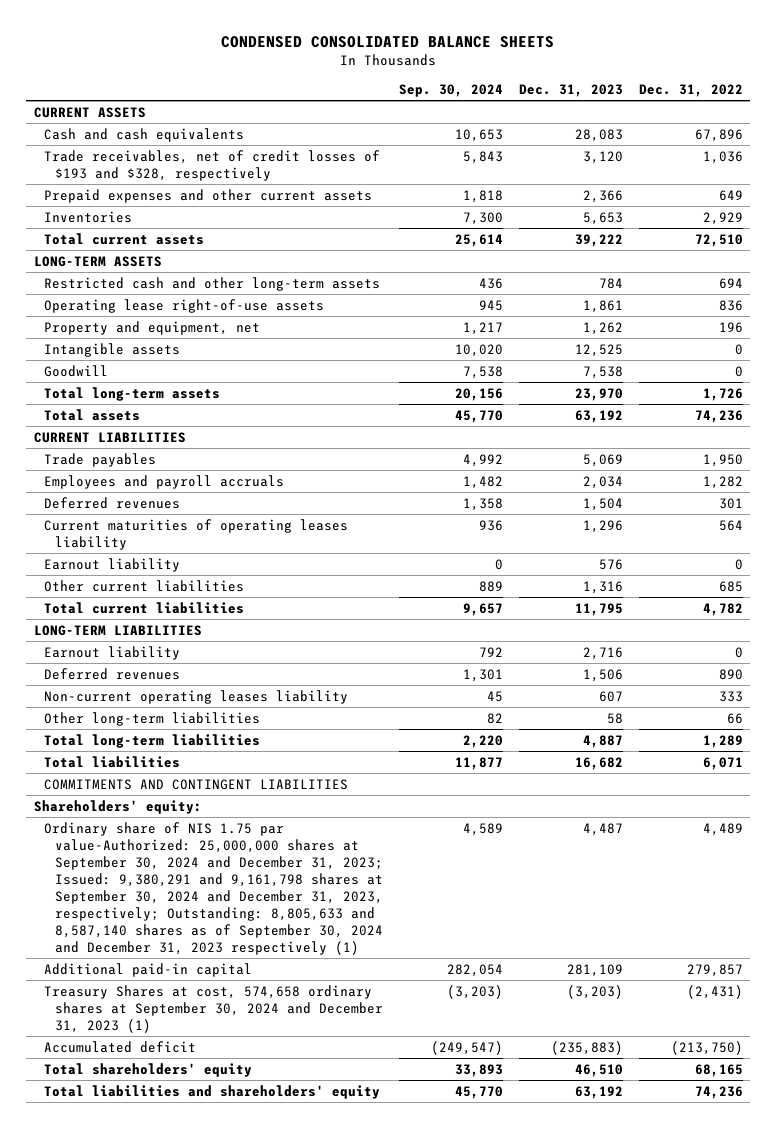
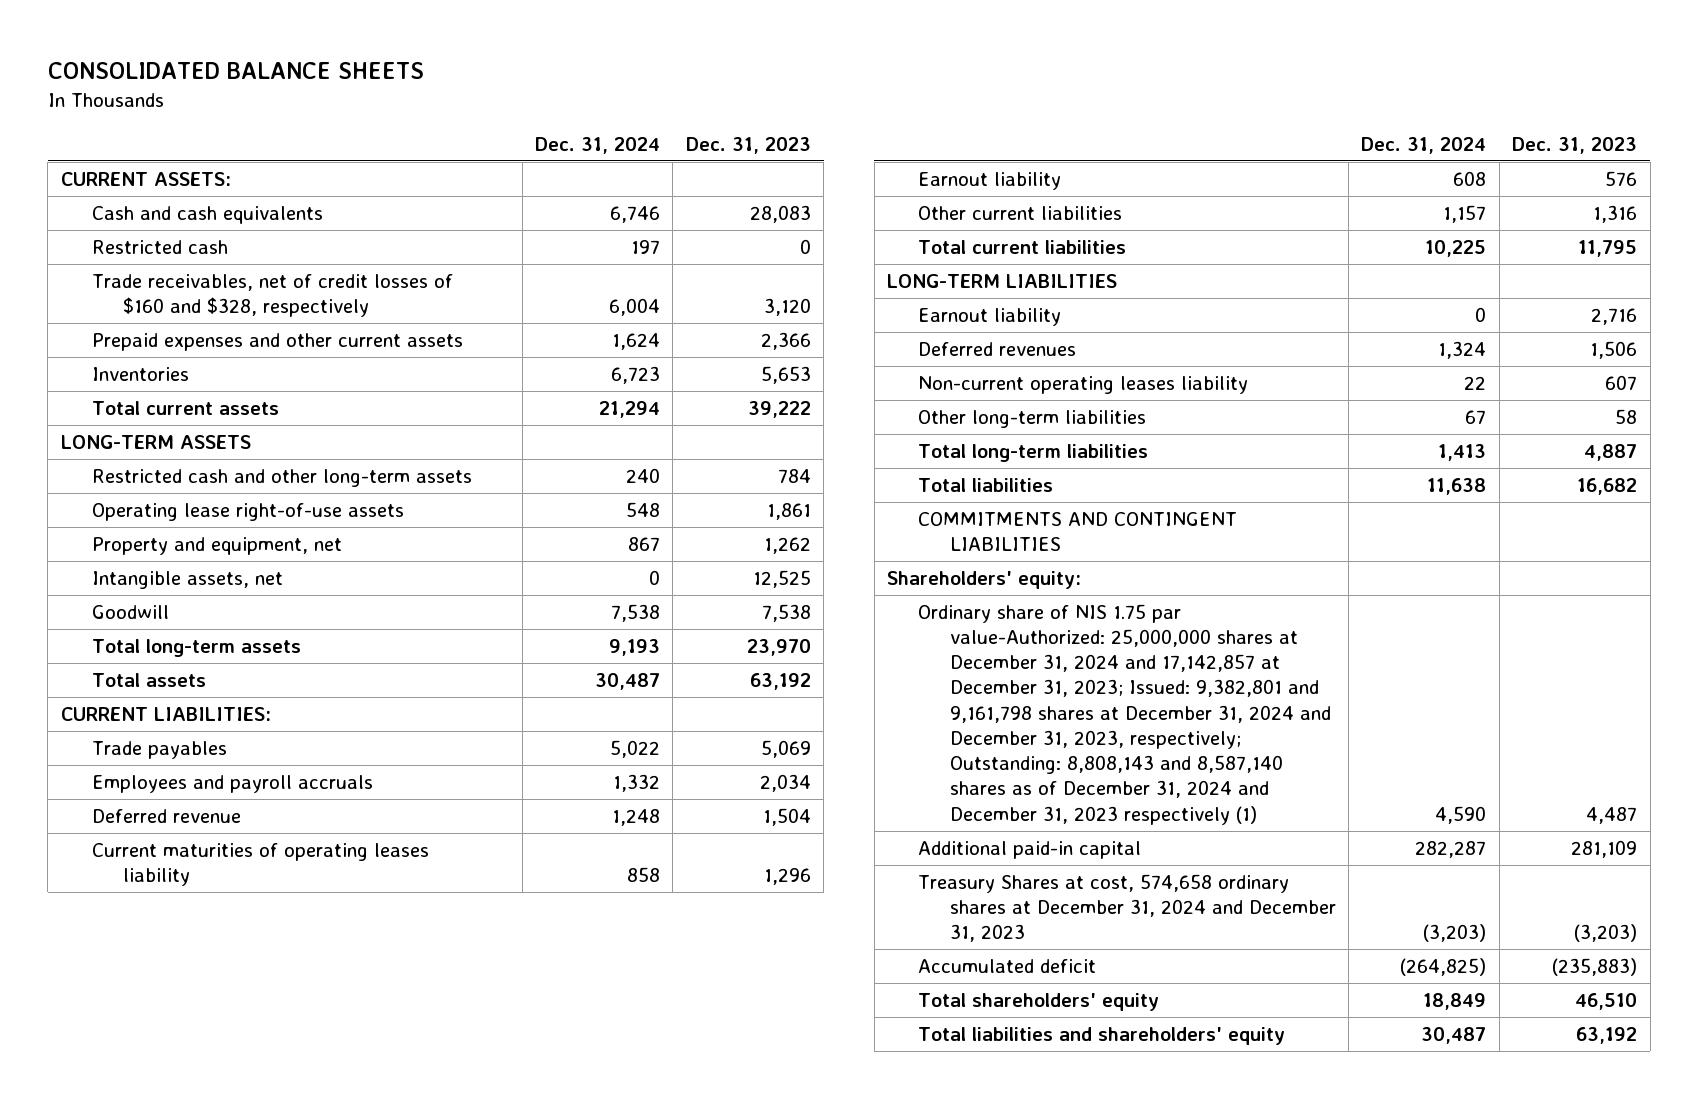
[221,35,555,48] CONDENSED CONSOLIDATED BALANCE SHEETS -> [47,62,424,80] CONSOLIDATED BALANCE SHEETS
[398,83,503,97] Sep. 30, 2024 -> none
[638,83,743,97] Dec. 31, 2022 -> none
none -> [534,136,660,154] Dec. 31, 2024
[33,106,146,118] CURRENT ASSETS -> [60,171,231,186] CURRENT ASSETS:
none -> [91,239,228,254] Restricted cash
[44,149,381,181] Trade receivables, net of credit losses of $193 and $328, respectively -> [91,273,453,317] Trade receivables, net of credit losses of $160 and $328, respectively
[44,342,181,357] Intangible assets -> [91,570,283,589] Intangible assets, net
[33,431,186,443] CURRENT LIABILITIES -> [60,706,271,721] CURRENT LIABILITIES:
[44,496,181,509] Deferred revenues -> [91,808,241,823] Deferred revenue
[44,821,383,955] Ordinary share of NIS 1.75 par value-Authorized: 25,000,000 shares at September 30, 2024 and December 31, 2023; Issued: 9,380,291 and 9,161,798 shares at September 30, 2024 and December 31, 2023, respectively; Outstanding: 8,805,633 and 8,587,140 shares as of September 30, 2024 and December 31, 2023 respectively (1) -> [918,603,1331,825] Ordinary share of NIS 1.75 par value-Authorized: 25,000,000 shares at December 31, 2024 and 17,142,857 at December 31, 2023; Issued: 9,382,801 and 9,161,798 shares at December 31, 2024 and December 31, 2023, respectively; Outstanding: 8,808,143 and 8,587,140 shares as of December 31, 2024 and December 31, 2023 respectively (1)
[44,984,383,1033] Treasury Shares at cost, 574,658 ordinary shares at September 30, 2024 and December 31, 2023 (1) -> [918,873,1336,943] Treasury Shares at cost, 574,658 ordinary shares at December 31, 2024 and December 31, 2023

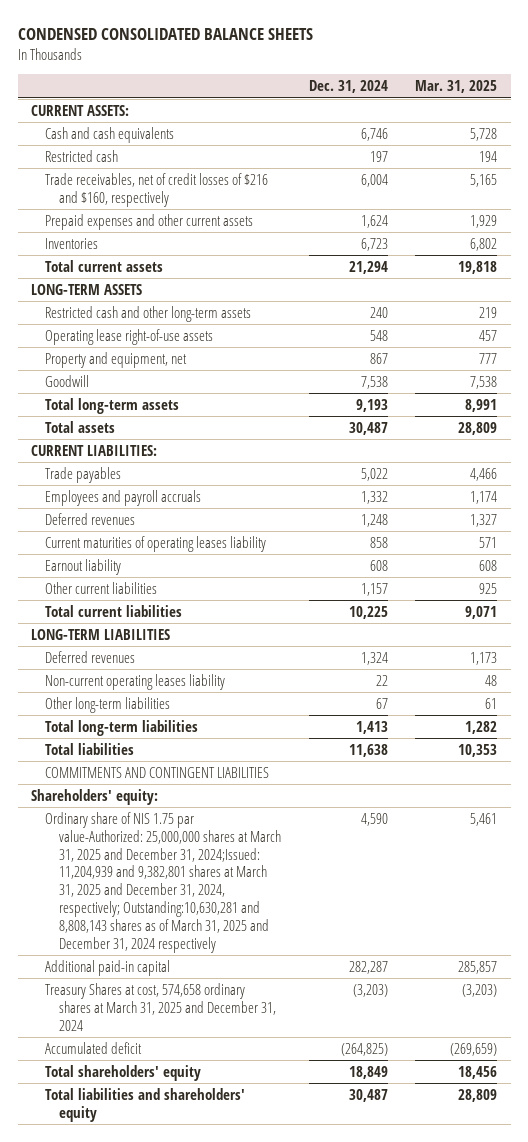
[47,62,424,80] CONSOLIDATED BALANCE SHEETS -> [17,28,313,41] CONDENSED CONSOLIDATED BALANCE SHEETS
[685,136,811,154] Dec. 31, 2023 -> none
none -> [415,80,498,94] Mar. 31, 2025
[91,273,453,317] Trade receivables, net of credit losses of $160 and $328, respectively -> [45,172,269,207] Trade receivables, net of credit losses of $216 and $160, respectively
[91,570,283,589] Intangible assets, net -> none
[91,808,241,823] Deferred revenue -> [45,512,136,525] Deferred revenues
[918,307,1062,326] Earnout liability -> none
[918,603,1331,825] Ordinary share of NIS 1.75 par value-Authorized: 25,000,000 shares at December 31, 2024 and 17,142,857 at December 31, 2023; Issued: 9,382,801 and 9,161,798 shares at December 31, 2024 and December 31, 2023, respectively; Outstanding: 8,808,143 and 8,587,140 shares as of December 31, 2024 and December 31, 2023 respectively (1) -> [45,811,282,953] Ordinary share of NIS 1.75 par value-Authorized: 25,000,000 shares at March 31, 2025 and December 31, 2024;Issued: 11,204,939 and 9,382,801 shares at March 31, 2025 and December 31, 2024, respectively; Outstanding:10,630,281 and 8,808,143 shares as of March 31, 2025 and December 31, 2024 respectively
[918,873,1336,943] Treasury Shares at cost, 574,658 ordinary shares at December 31, 2024 and December 31, 2023 -> [45,982,277,1031] Treasury Shares at cost, 574,658 ordinary shares at March 31, 2025 and December 31, 2024

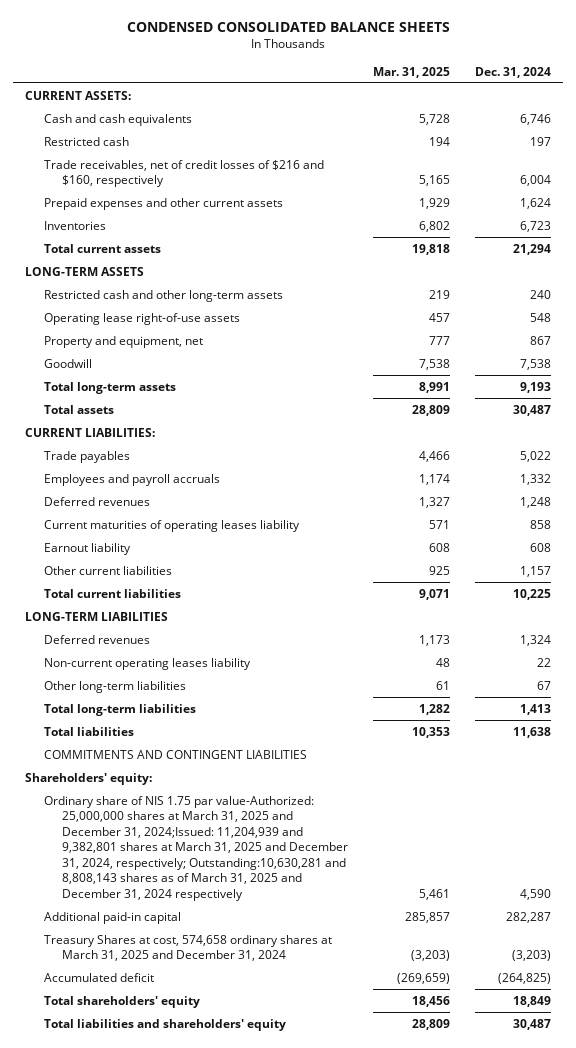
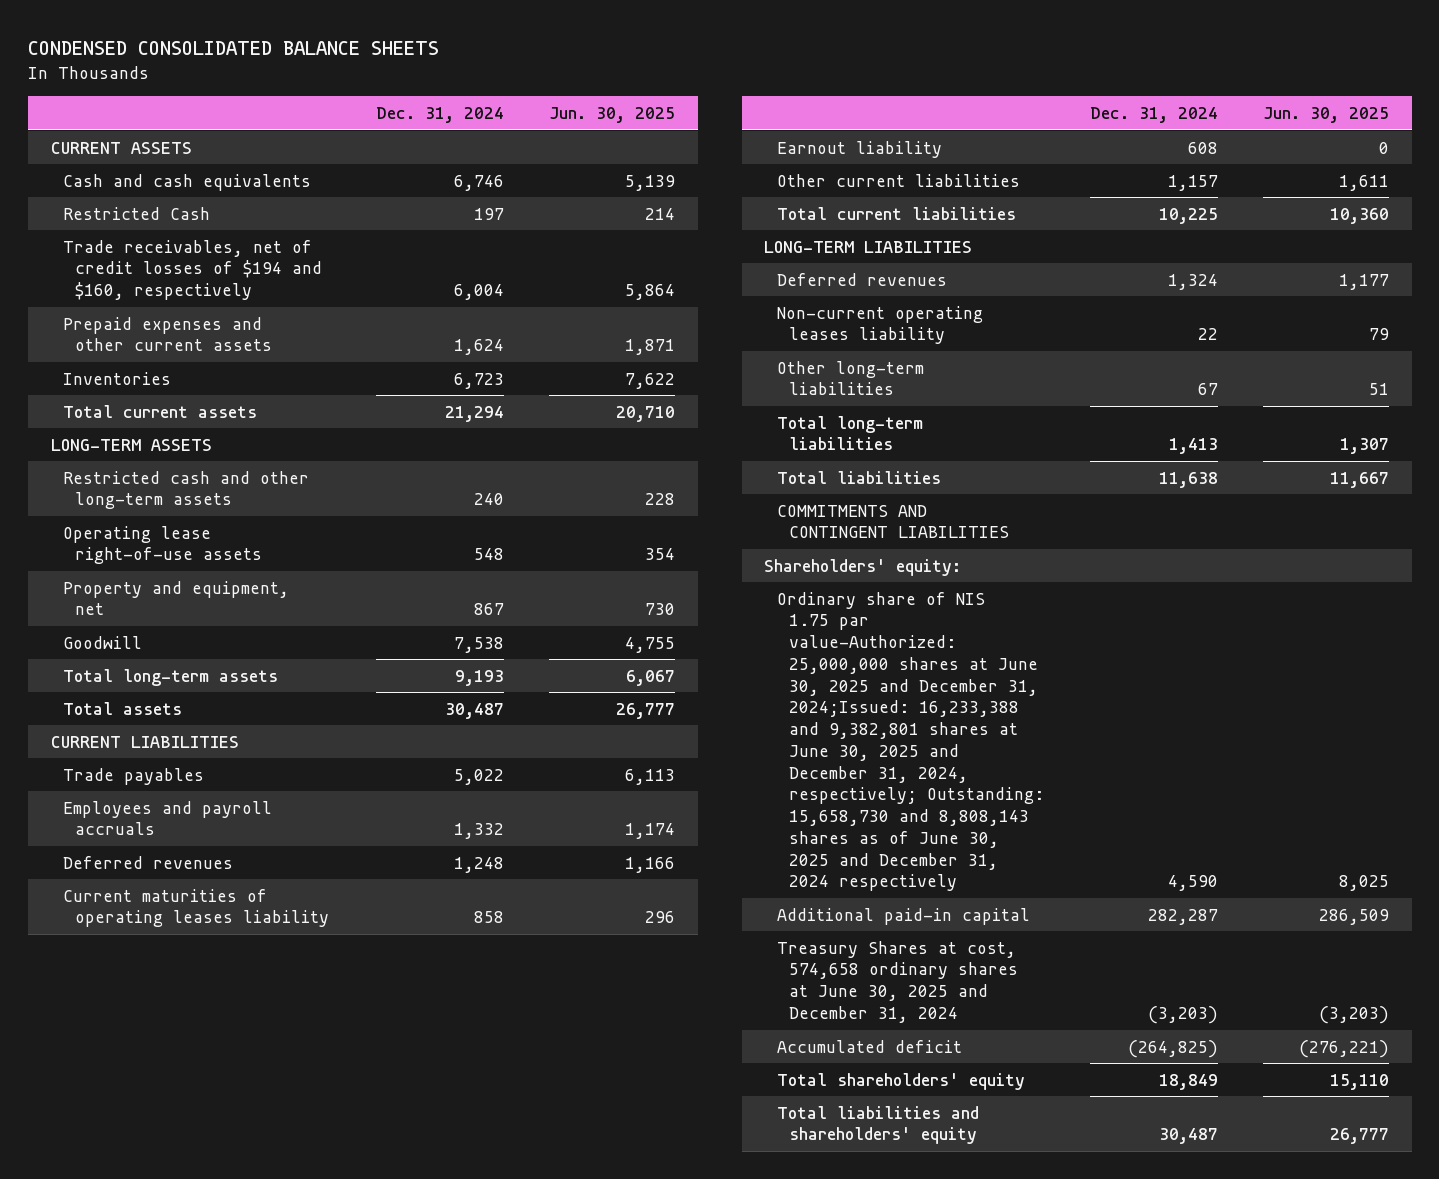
[372,66,450,78] Mar. 31, 2025 -> none
none -> [549,106,676,123] Jun. 30, 2025
[25,90,132,100] CURRENT ASSETS: -> [50,141,192,154] CURRENT ASSETS
[43,136,129,146] Restricted cash -> [63,206,211,220] Restricted Cash
[43,159,324,188] Trade receivables, net of credit losses of $216 and $160, respectively -> [63,239,323,301] Trade receivables, net of credit losses of $194 and $160, respectively
[25,427,156,437] CURRENT LIABILITIES: -> [50,735,239,748] CURRENT LIABILITIES
[43,795,348,901] Ordinary share of NIS 1.75 par value-Authorized: 25,000,000 shares at March 31, 2025 and December 31, 2024;Issued: 11,204,939 and 9,382,801 shares at March 31, 2025 and December 31, 2024, respectively; Outstanding:10,630,281 and 8,808,143 shares as of March 31, 2025 and December 31, 2024 respectively -> [776,591,1045,892] Ordinary share of NIS 1.75 par value-Authorized: 25,000,000 shares at June 30, 2025 and December 31, 2024;Issued: 16,233,388 and 9,382,801 shares at June 30, 2025 and December 31, 2024, respectively; Outstanding: 15,658,730 and 8,808,143 shares as of June 30, 2025 and December 31, 2024 respectively
[43,934,332,962] Treasury Shares at cost, 574,658 ordinary shares at March 31, 2025 and December 31, 2024 -> [776,940,1019,1023] Treasury Shares at cost, 574,658 ordinary shares at June 30, 2025 and December 31, 2024

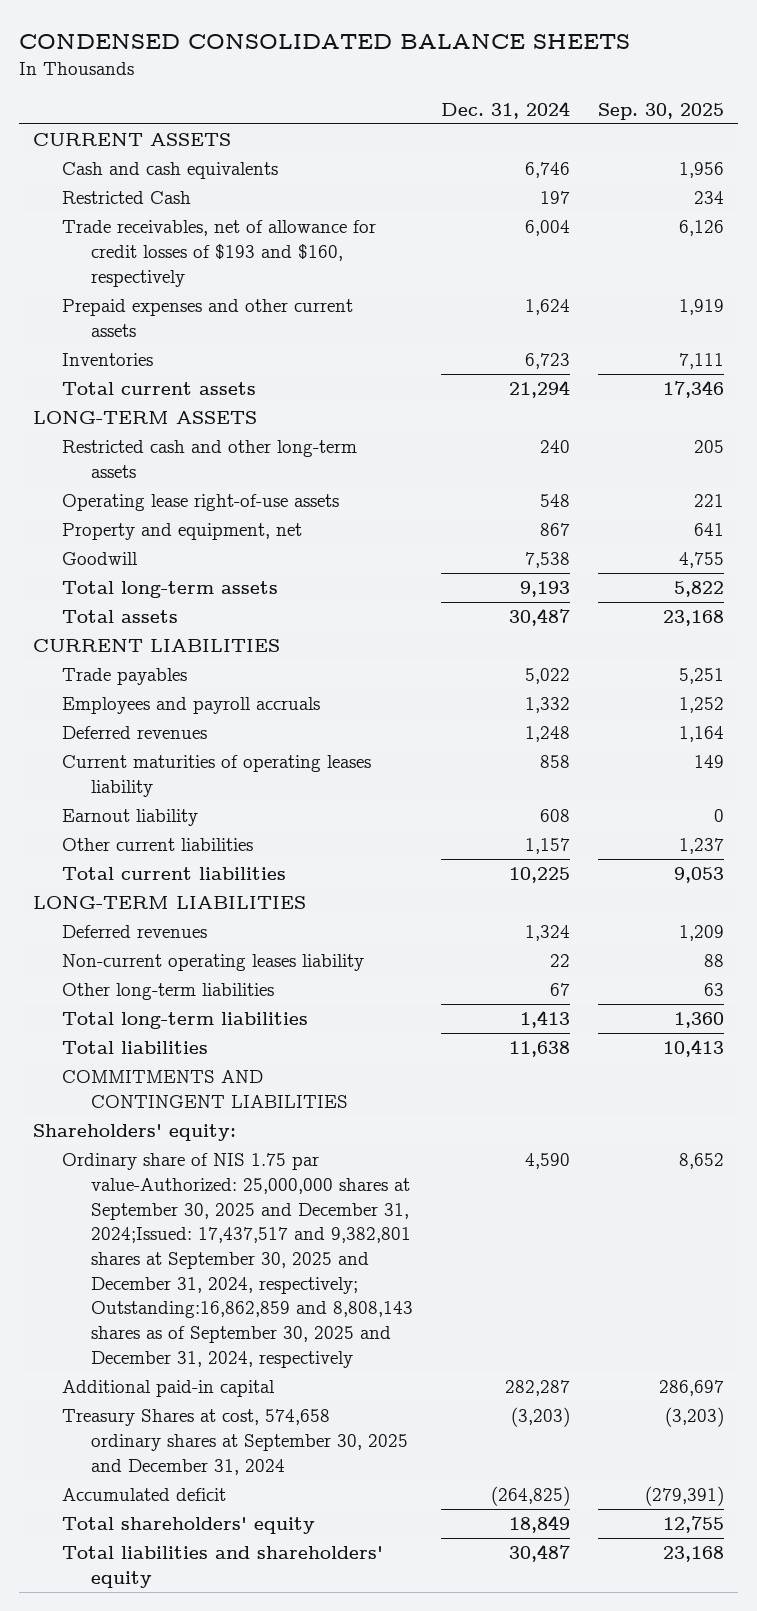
[549,106,676,123] Jun. 30, 2025 -> none
none -> [597,102,724,120] Sep. 30, 2025
[63,239,323,301] Trade receivables, net of credit losses of $194 and $160, respectively -> [61,220,376,287] Trade receivables, net of allowance for credit losses of $193 and $160, respectively
[776,591,1045,892] Ordinary share of NIS 1.75 par value-Authorized: 25,000,000 shares at June 30, 2025 and December 31, 2024;Issued: 16,233,388 and 9,382,801 shares at June 30, 2025 and December 31, 2024, respectively; Outstanding: 15,658,730 and 8,808,143 shares as of June 30, 2025 and December 31, 2024 respectively -> [61,1153,413,1368] Ordinary share of NIS 1.75 par value-Authorized: 25,000,000 shares at September 30, 2025 and December 31, 2024;Issued: 17,437,517 and 9,382,801 shares at September 30, 2025 and December 31, 2024, respectively; Outstanding:16,862,859 and 8,808,143 shares as of September 30, 2025 and December 31, 2024, respectively
[776,940,1019,1023] Treasury Shares at cost, 574,658 ordinary shares at June 30, 2025 and December 31, 2024 -> [61,1409,408,1475] Treasury Shares at cost, 574,658 ordinary shares at September 30, 2025 and December 31, 2024

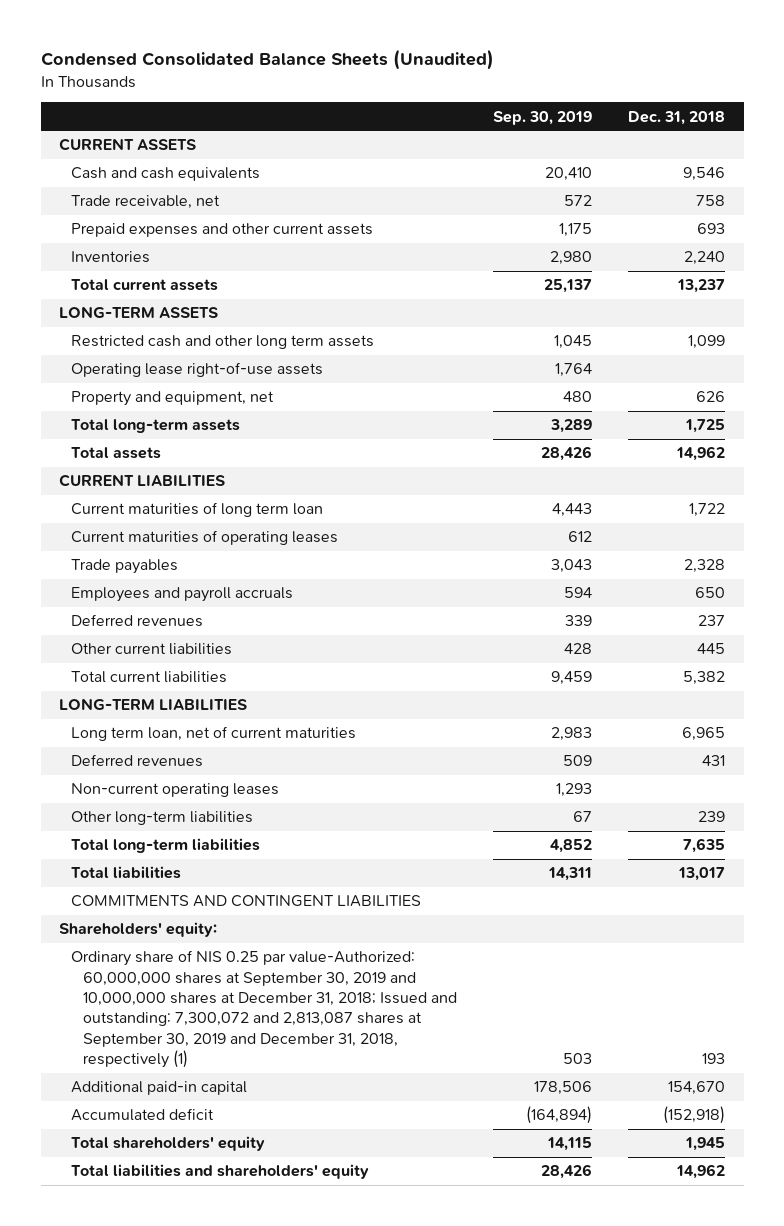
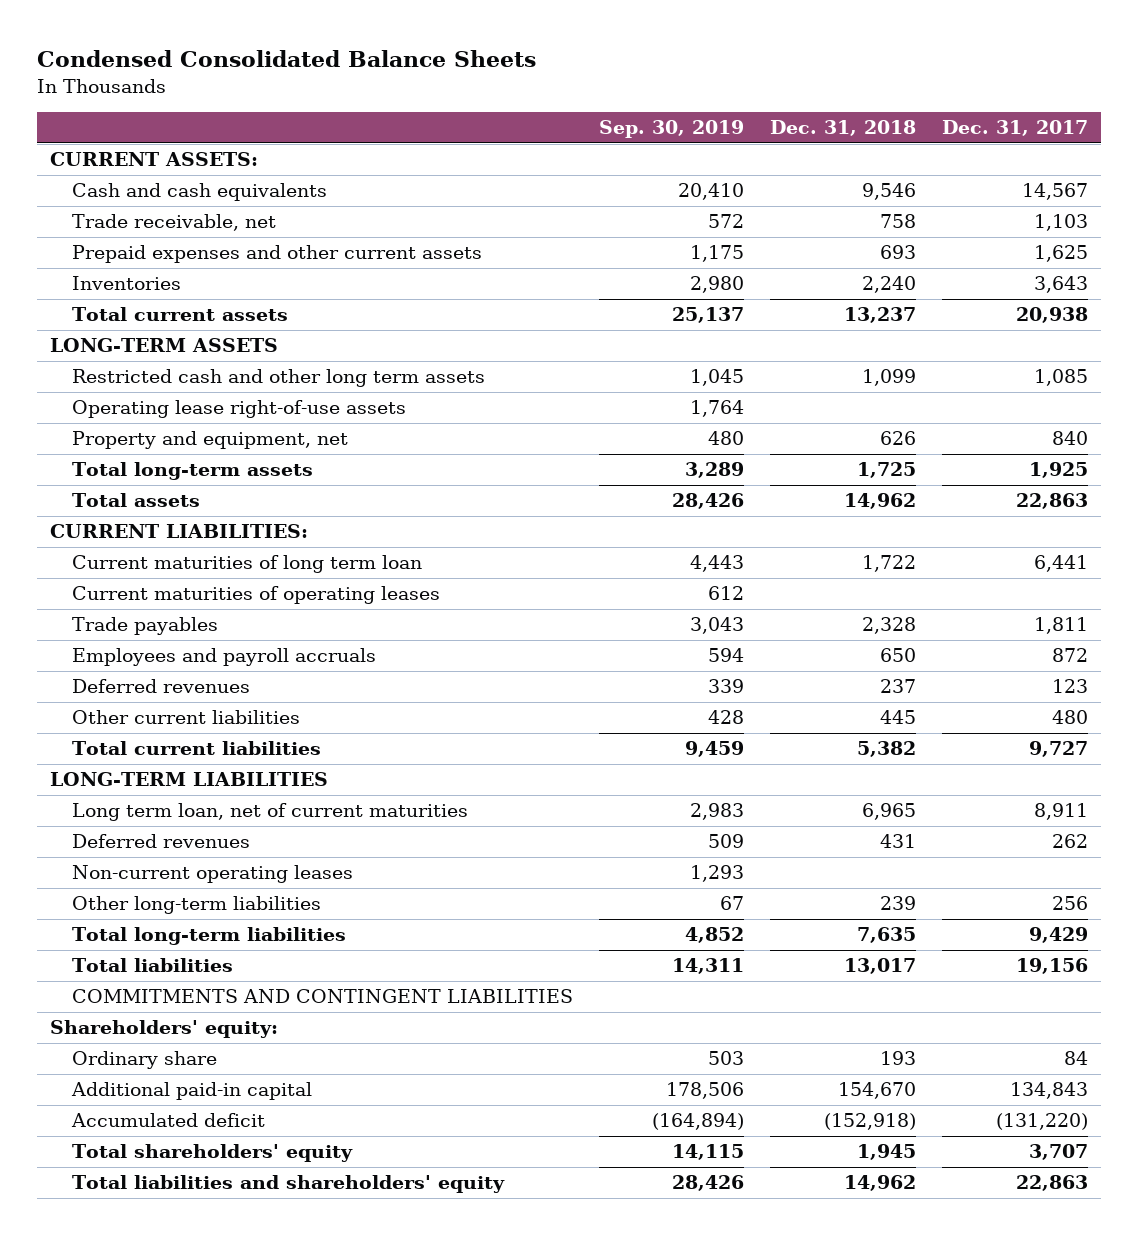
[40,49,494,71] Condensed Consolidated Balance Sheets (Unaudited) -> [36,49,536,67] Condensed Consolidated Balance Sheets
none -> [942,120,1089,137] Dec. 31, 2017
[58,138,196,152] CURRENT ASSETS -> [49,152,258,167] CURRENT ASSETS:
[58,474,225,488] CURRENT LIABILITIES -> [49,524,308,539] CURRENT LIABILITIES:
[70,950,457,1069] Ordinary share of NIS 0.25 par value-Authorized: 60,000,000 shares at September 30, 2019 and 10,000,000 shares at December 31, 2018; Issued and outstanding: 7,300,072 and 2,813,087 shares at September 30, 2019 and December 31, 2018, respectively (1) -> [72,1051,218,1070] Ordinary share

